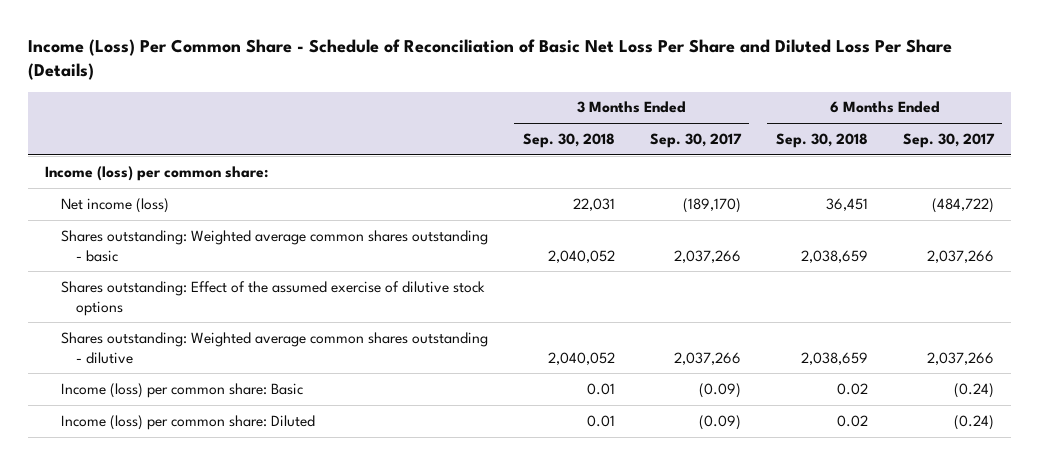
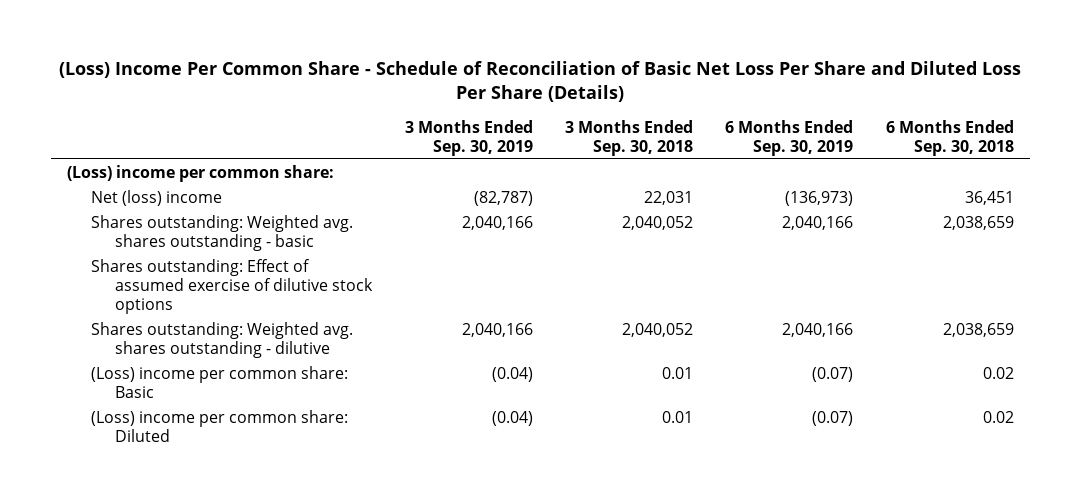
[27,38,952,81] Income (Loss) Per Common Share - Schedule of Reconciliation of Basic Net Loss Per Share and Diluted Loss Per Share (Details) -> [59,61,1022,103] (Loss) Income Per Common Share - Schedule of Reconciliation of Basic Net Loss Per Share and Diluted Loss Per Share (Details)
[649,133,742,149] Sep. 30, 2017 -> none
[902,133,995,149] Sep. 30, 2017 -> none
none -> [404,119,533,156] 3 Months Ended Sep. 30, 2019
none -> [725,119,854,156] 6 Months Ended Sep. 30, 2019
[45,165,269,181] Income (loss) per common share: -> [66,165,334,183] (Loss) income per common share:
[60,197,169,213] Net income (loss) -> [91,190,223,207] Net (loss) income
[60,229,488,262] Shares outstanding: Weighted average common shares outstanding - basic -> [91,215,354,251] Shares outstanding: Weighted avg. shares outstanding - basic
[60,280,485,316] Shares outstanding: Effect of the assumed exercise of dilutive stock options -> [91,259,374,314] Shares outstanding: Effect of assumed exercise of dilutive stock options
[60,331,488,364] Shares outstanding: Weighted average common shares outstanding - dilutive -> [91,322,354,358] Shares outstanding: Weighted avg. shares outstanding - dilutive
[60,382,303,398] Income (loss) per common share: Basic -> [91,366,349,398] (Loss) income per common share: Basic
[60,414,315,430] Income (loss) per common share: Diluted -> [91,410,349,442] (Loss) income per common share: Diluted

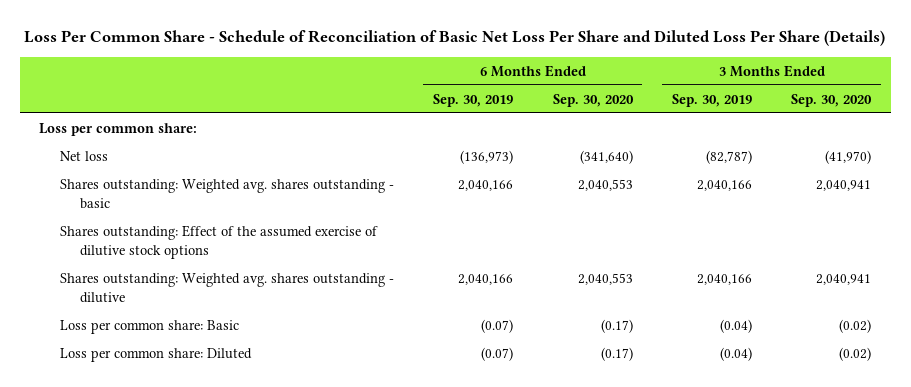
[59,61,1022,103] (Loss) Income Per Common Share - Schedule of Reconciliation of Basic Net Loss Per Share and Diluted Loss Per Share (Details) -> [24,30,886,47] Loss Per Common Share - Schedule of Reconciliation of Basic Net Loss Per Share and Diluted Loss Per Share (Details)
[565,119,694,156] 3 Months Ended Sep. 30, 2018 -> none
[885,119,1014,156] 6 Months Ended Sep. 30, 2018 -> none
none -> [552,93,634,107] Sep. 30, 2020
none -> [791,93,873,107] Sep. 30, 2020
[66,165,334,183] (Loss) income per common share: -> [39,122,198,136] Loss per common share:
[91,190,223,207] Net (loss) income -> [59,150,108,161] Net loss
[91,259,374,314] Shares outstanding: Effect of assumed exercise of dilutive stock options -> [59,224,378,259] Shares outstanding: Effect of the assumed exercise of dilutive stock options
[91,366,349,398] (Loss) income per common share: Basic -> [59,319,239,334] Loss per common share: Basic
[91,410,349,442] (Loss) income per common share: Diluted -> [59,347,252,362] Loss per common share: Diluted

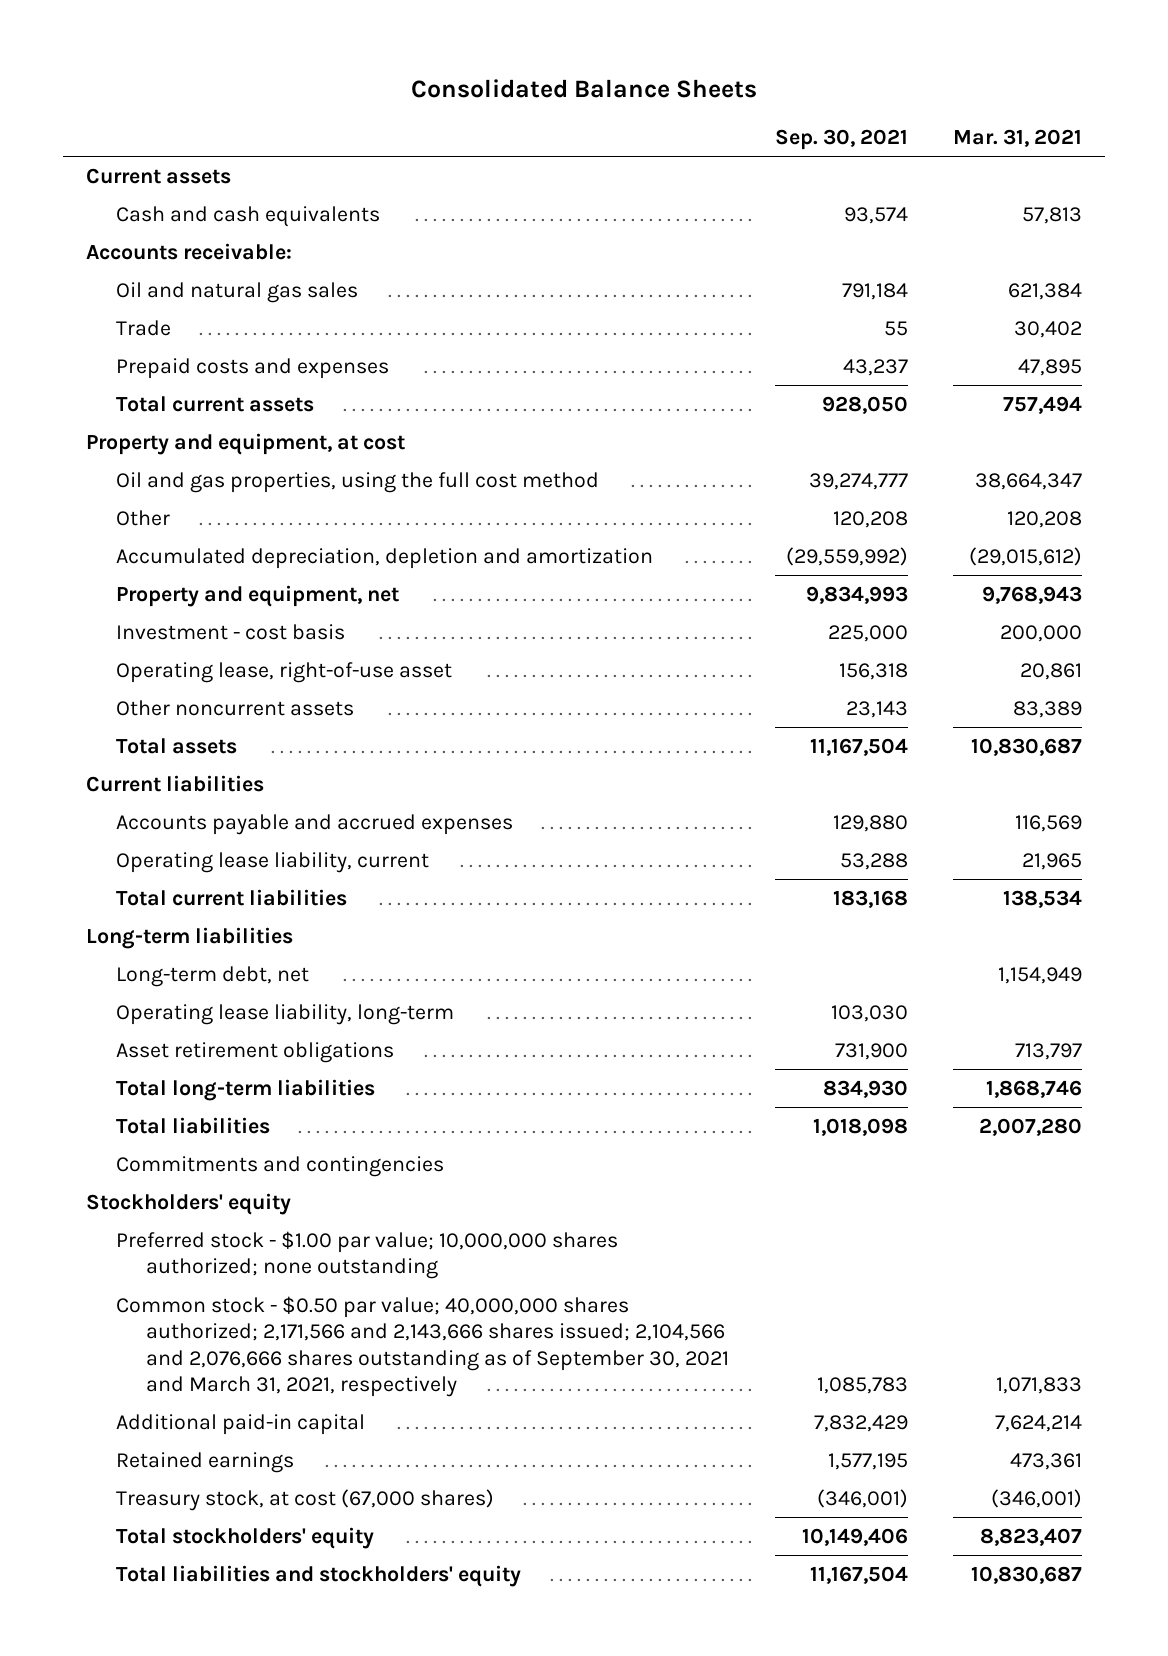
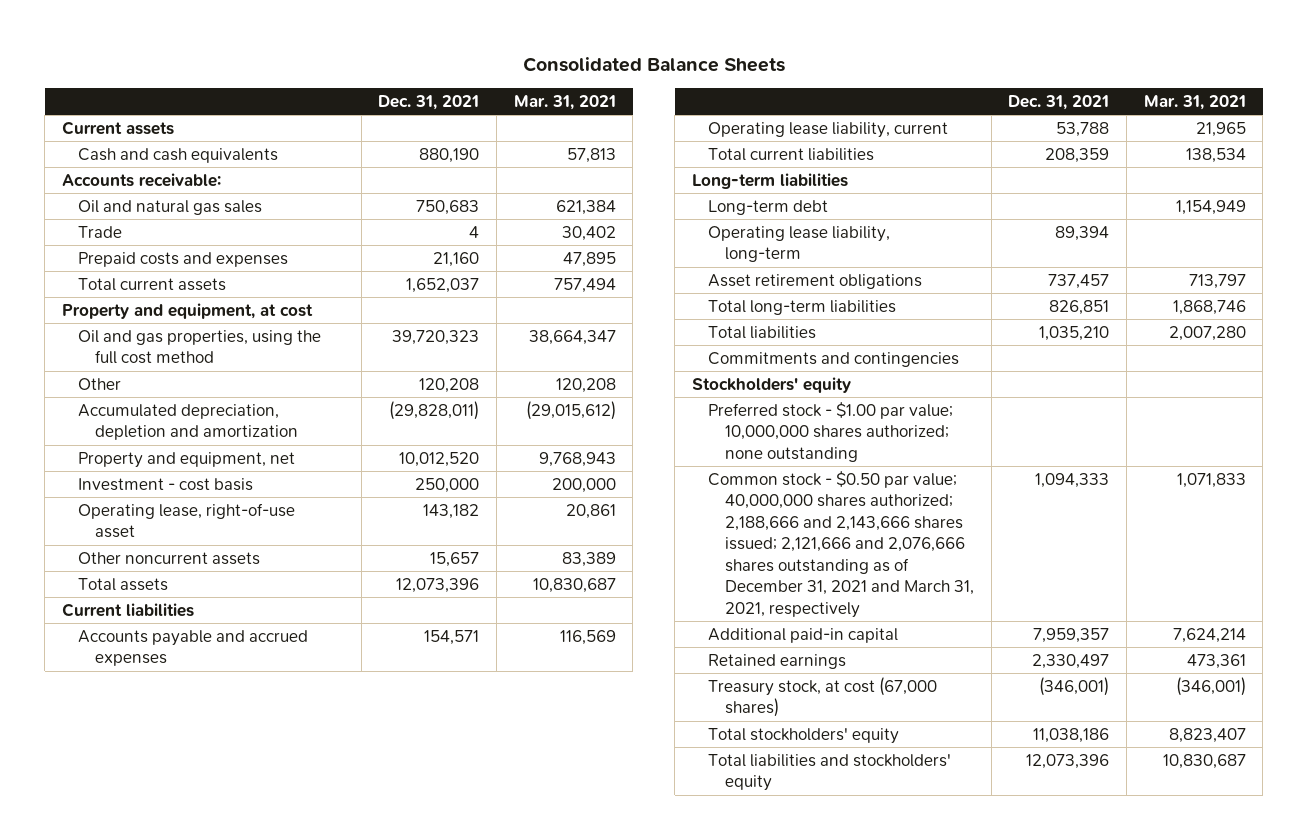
[774,129,908,151] Sep. 30, 2021 -> none
none -> [378,94,480,110] Dec. 31, 2021
[116,965,310,987] Long-term debt, net -> [708,199,829,215] Long-term debt
[116,1295,730,1398] Common stock - $0.50 par value; 40,000,000 shares authorized; 2,171,566 and 2,143,666 shares issued; 2,104,566 and 2,076,666 shares outstanding as of September 30, 2021 and March 31, 2021, respectively -> [708,470,974,618] Common stock - $0.50 par value; 40,000,000 shares authorized; 2,188,666 and 2,143,666 shares issued; 2,121,666 and 2,076,666 shares outstanding as of December 31, 2021 and March 31, 2021, respectively

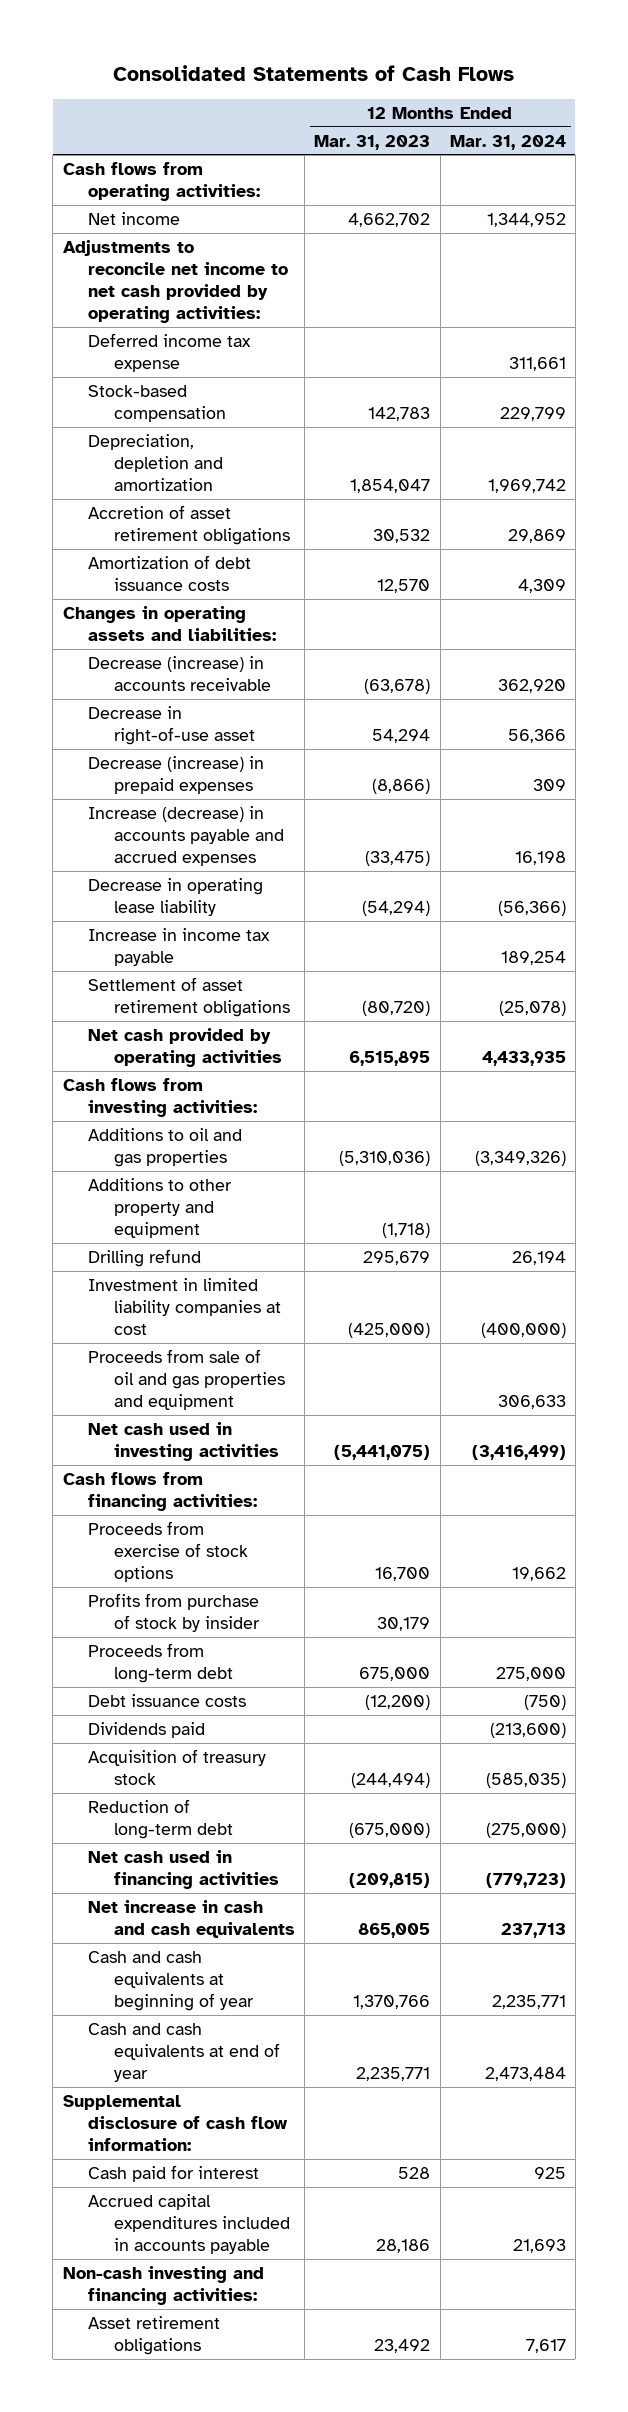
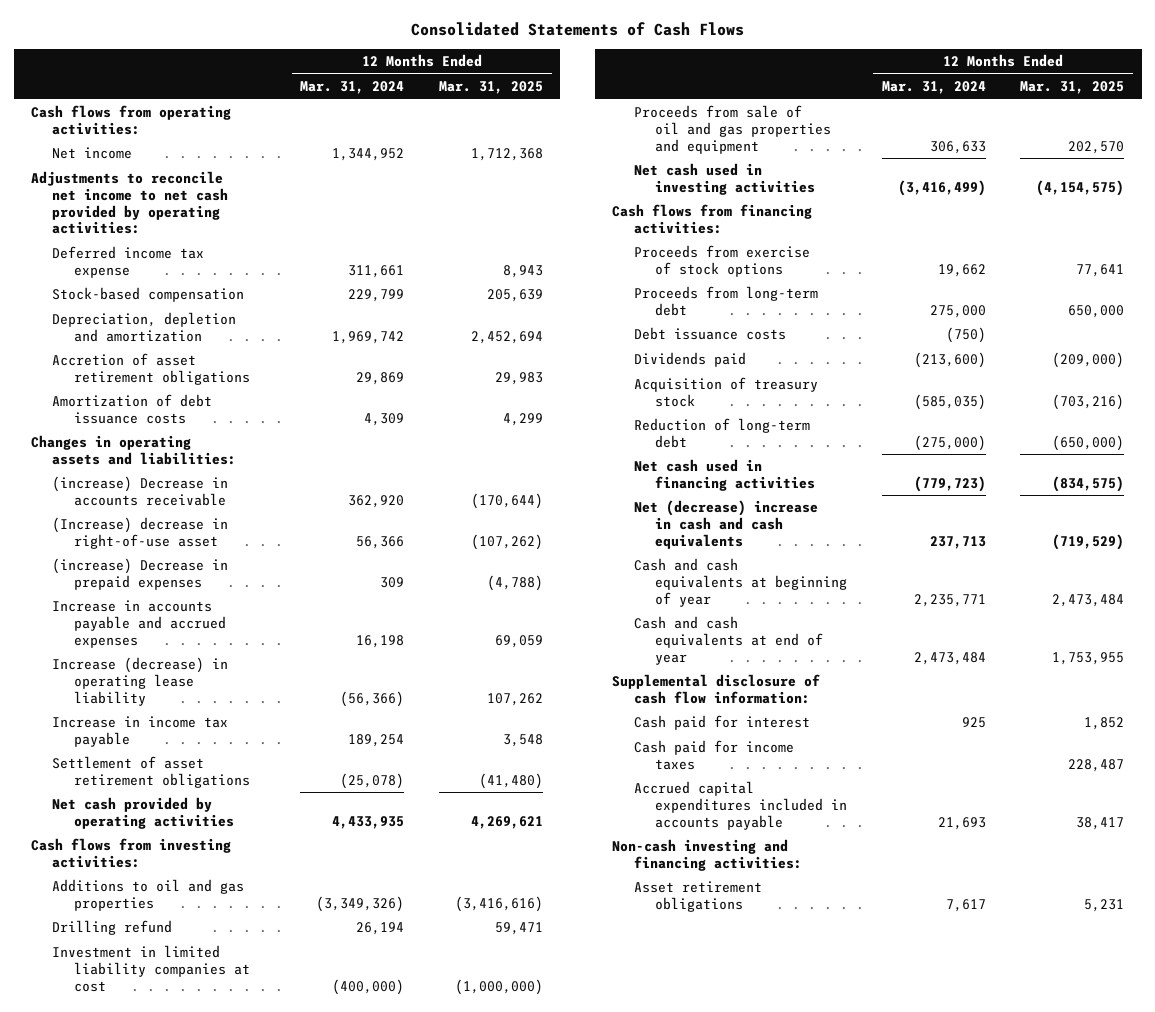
[314,134,431,150] Mar. 31, 2023 -> none
none -> [438,81,543,95] Mar. 31, 2025
[88,656,272,692] Decrease (increase) in accounts receivable -> [52,476,229,506] (increase) Decrease in accounts receivable
[88,706,256,746] Decrease in right-of-use asset -> [52,517,229,549] (Increase) decrease in right-of-use asset
[88,756,265,795] Decrease (increase) in prepaid expenses -> [52,558,229,590] (increase) Decrease in prepaid expenses
[88,806,285,867] Increase (decrease) in accounts payable and accrued expenses -> [52,600,226,648] Increase in accounts payable and accrued expenses
[88,878,264,917] Decrease in operating lease liability -> [52,657,229,706] Increase (decrease) in operating lease liability
[88,1178,233,1239] Additions to other property and equipment -> none
[88,1593,261,1633] Profits from purchase of stock by insider -> none
[88,1900,296,1939] Net increase in cash and cash equivalents -> [633,500,818,549] Net (decrease) increase in cash and cash equivalents
none -> [633,740,794,770] Cash paid for income taxes

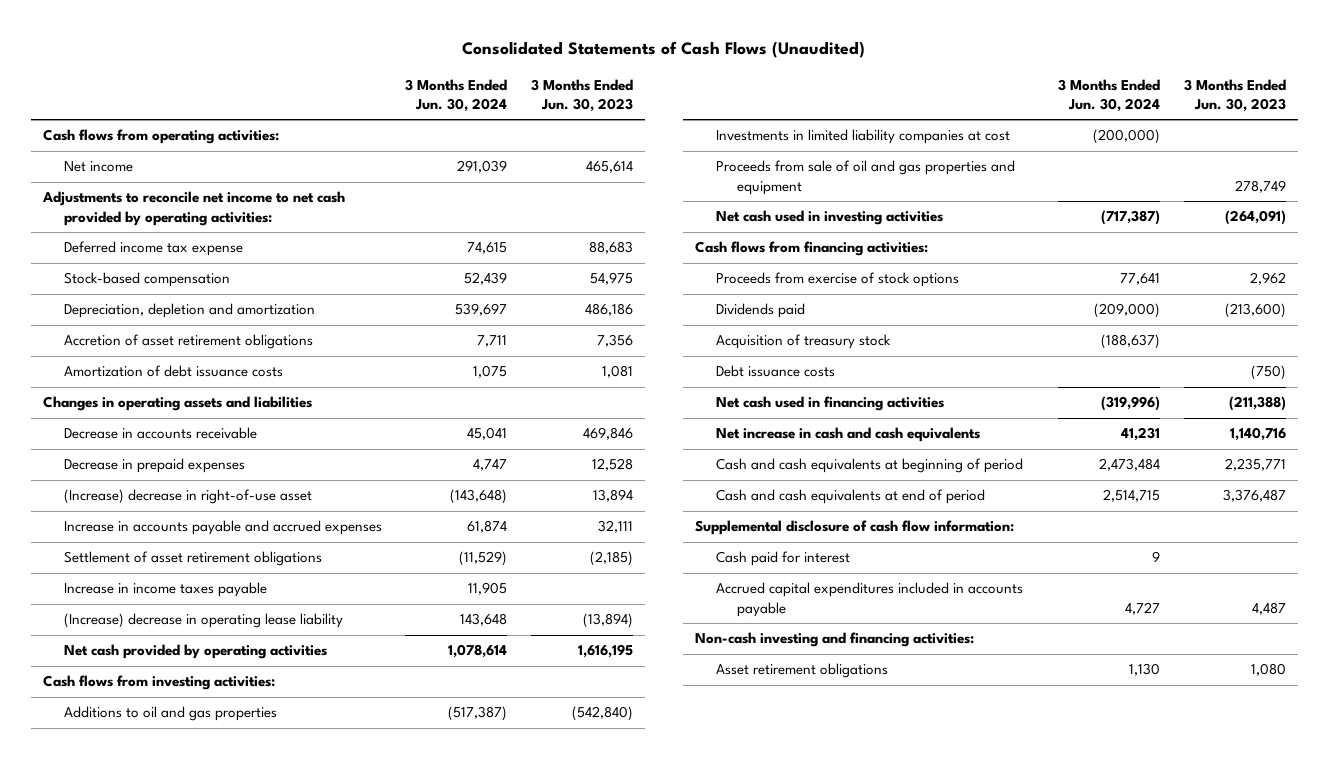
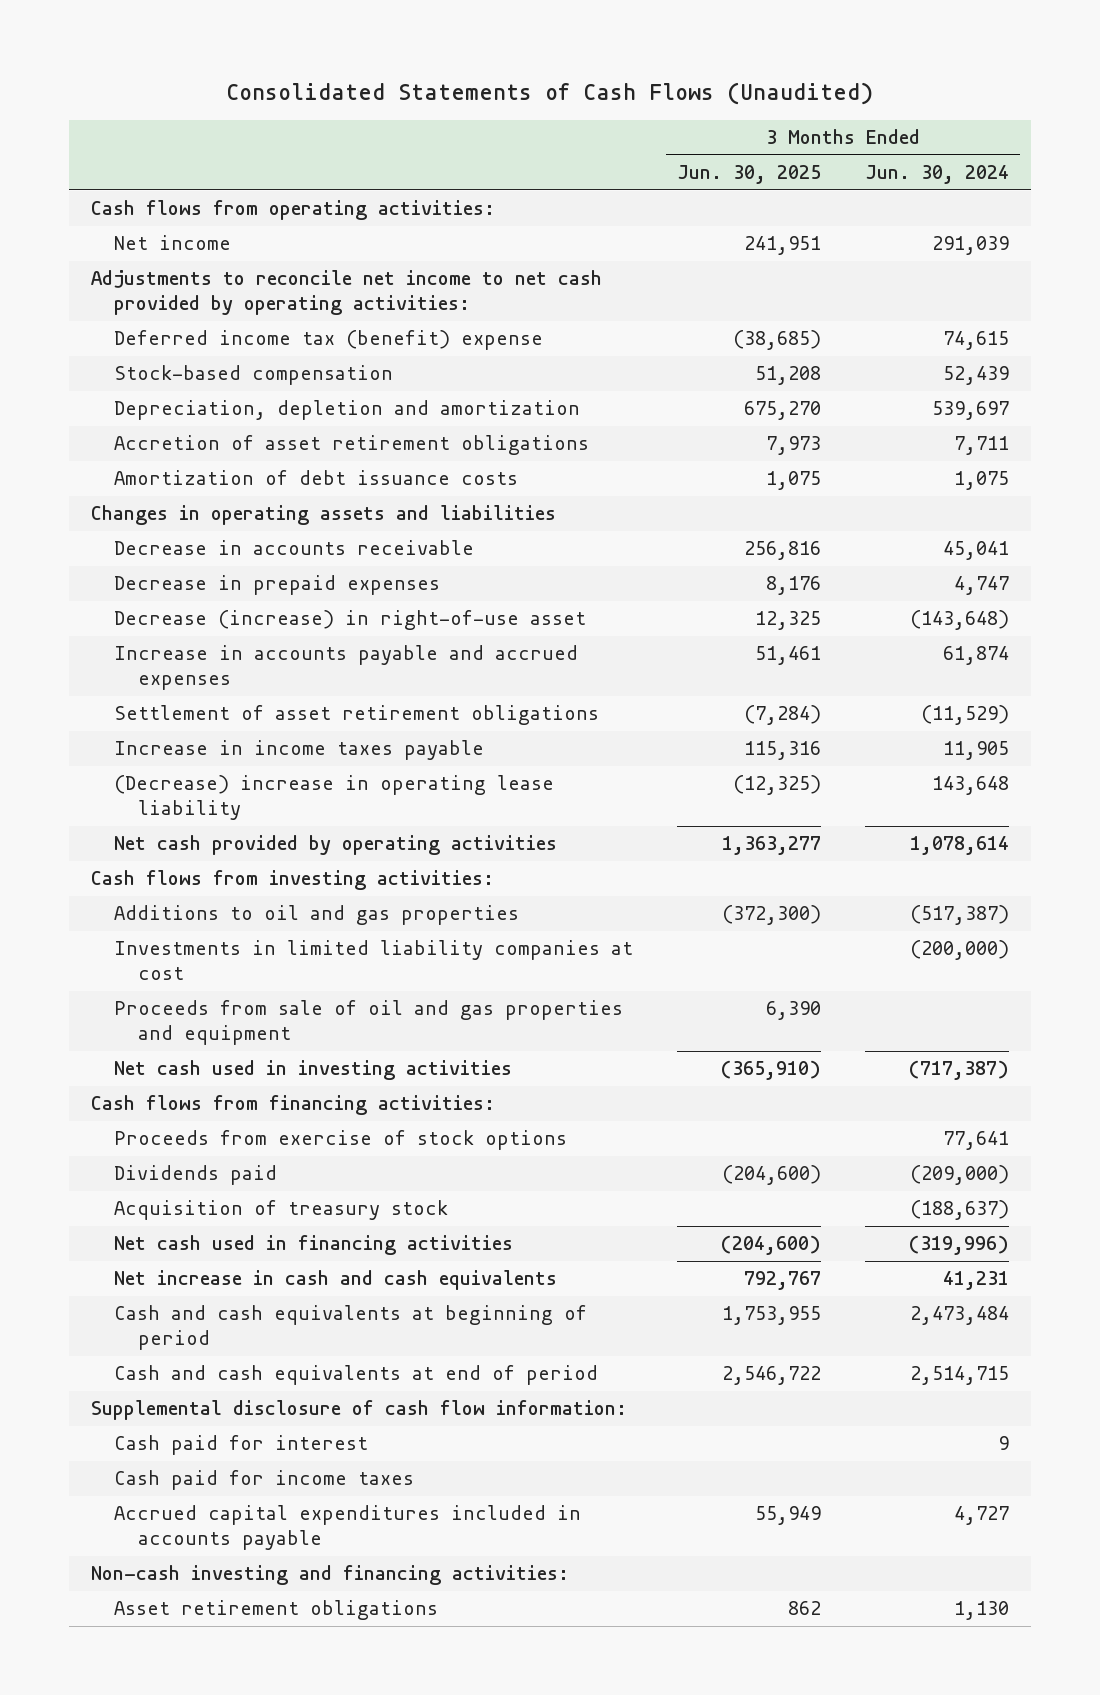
[531,78,634,112] 3 Months Ended Jun. 30, 2023 -> none
none -> [677,165,822,185] Jun. 30, 2025
[63,241,243,257] Deferred income tax expense -> [114,330,544,351] Deferred income tax (benefit) expense
[63,489,312,505] (Increase) decrease in right-of-use asset -> [114,610,587,631] Decrease (increase) in right-of-use asset
[63,613,343,629] (Increase) decrease in operating lease liability -> [114,775,555,821] (Decrease) increase in operating lease liability
[716,365,836,378] Debt issuance costs -> none
none -> [114,1470,415,1491] Cash paid for income taxes

